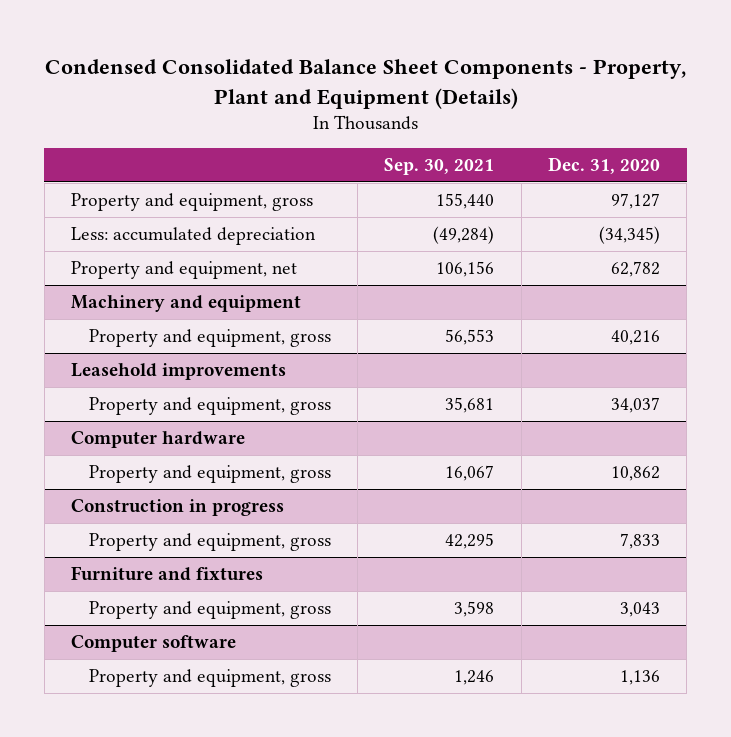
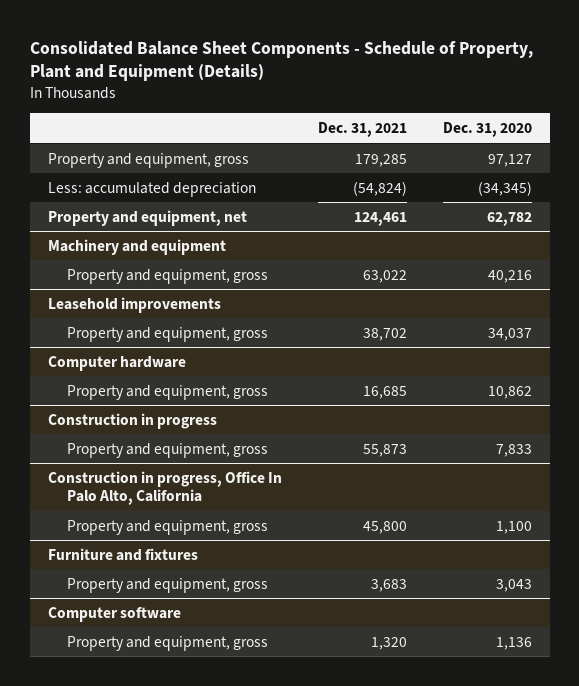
[44,58,686,109] Condensed Consolidated Balance Sheet Components - Property, Plant and Equipment (Details) -> [29,40,533,82] Consolidated Balance Sheet Components - Schedule of Property, Plant and Equipment (Details)
[384,158,495,176] Sep. 30, 2021 -> none
none -> [317,122,407,138] Dec. 31, 2021
none -> [47,470,282,506] Construction in progress, Office In Palo Alto, California
none -> [66,519,268,535] Property and equipment, gross

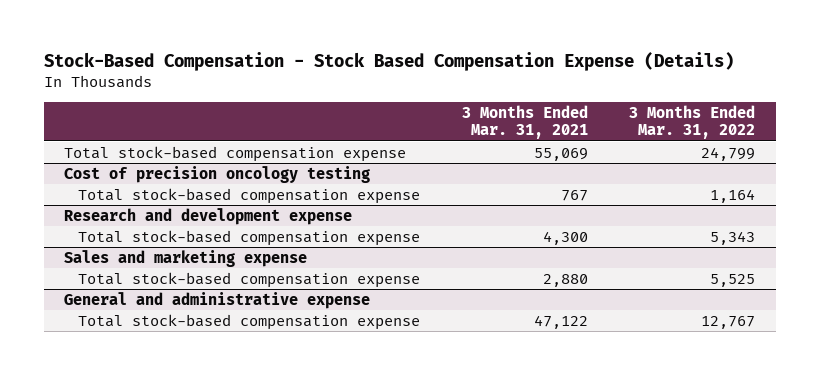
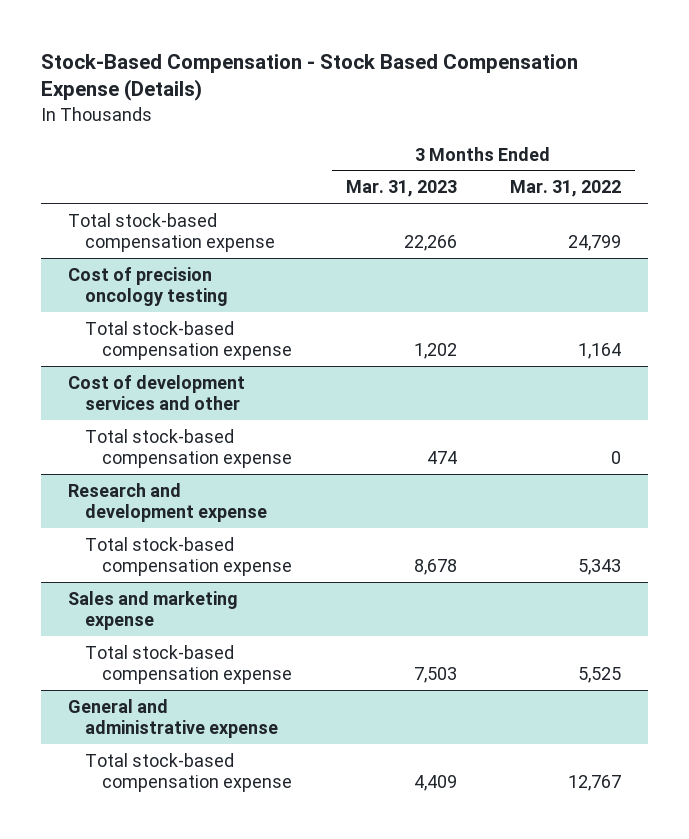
[461,104,588,140] 3 Months Ended Mar. 31, 2021 -> none
none -> [345,180,457,198] Mar. 31, 2023
none -> [67,374,245,411] Cost of development services and other
none -> [84,428,293,469] Total stock-based compensation expense

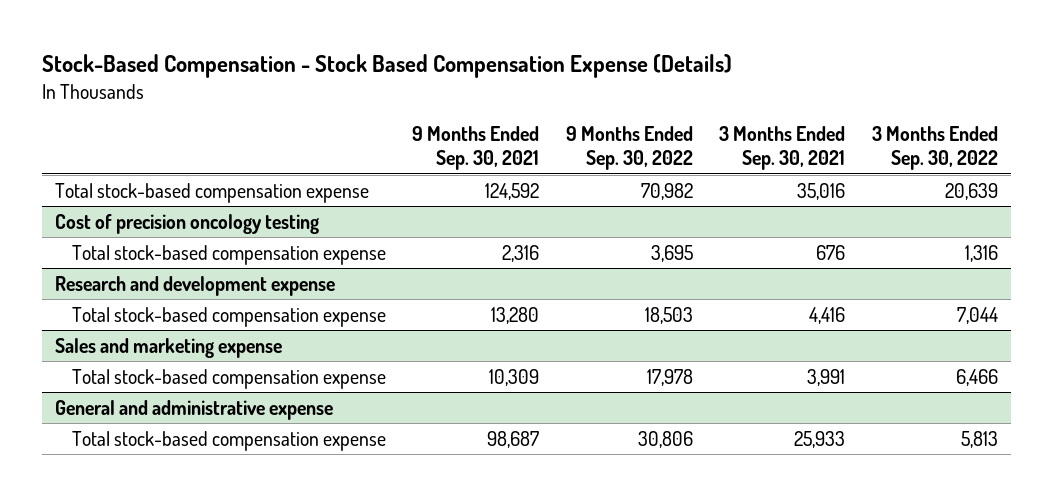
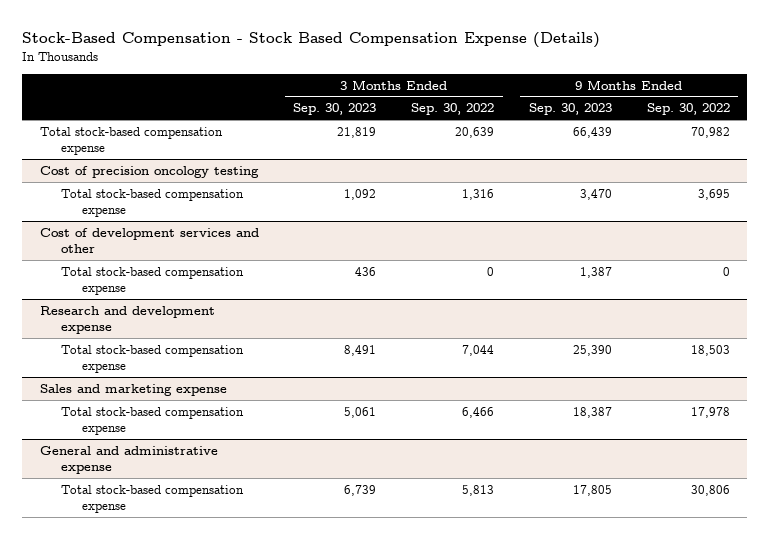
[412,126,540,171] 9 Months Ended Sep. 30, 2021 -> none
[719,126,846,171] 3 Months Ended Sep. 30, 2021 -> none
none -> [293,103,377,116] Sep. 30, 2023
none -> [528,103,612,116] Sep. 30, 2023
none -> [39,227,259,254] Cost of development services and other
none -> [60,266,244,296] Total stock-based compensation expense

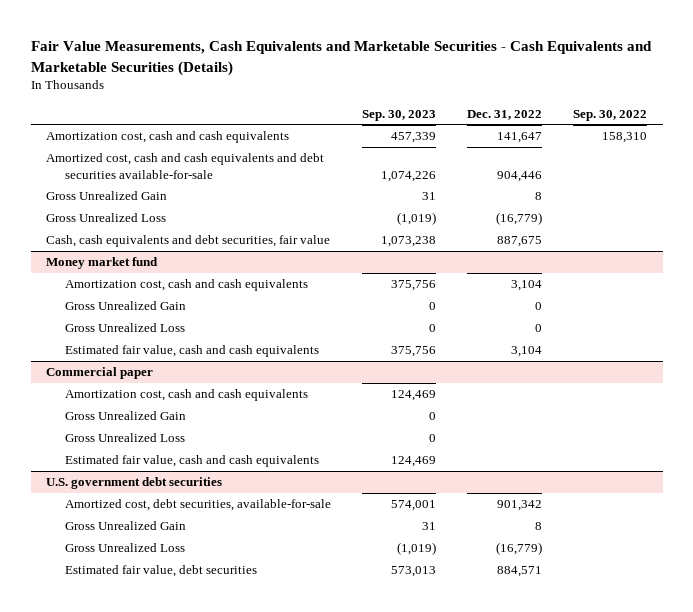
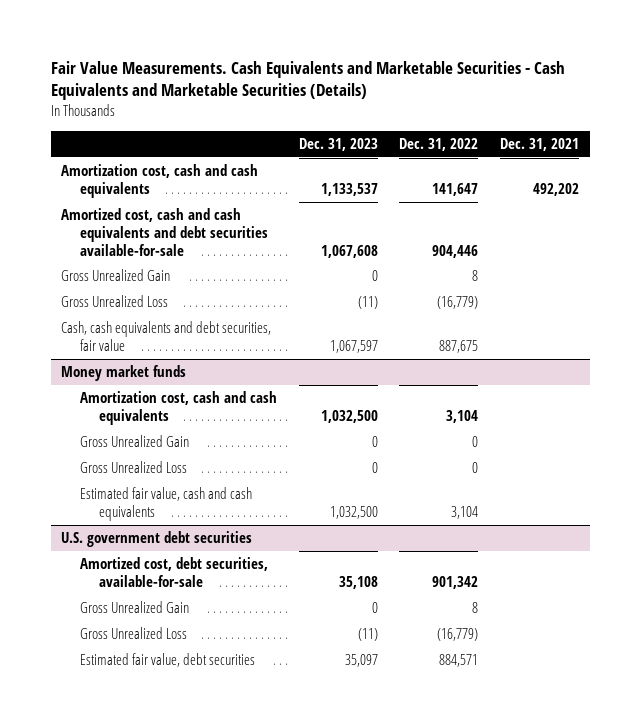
[30,41,652,76] Fair Value Measurements, Cash Equivalents and Marketable Securities - Cash Equivalents and Marketable Securities (Details) -> [50,60,565,101] Fair Value Measurements. Cash Equivalents and Marketable Securities - Cash Equivalents and Marketable Securities (Details)
[362,109,437,121] Sep. 30, 2023 -> none
[573,109,648,121] Sep. 30, 2022 -> none
none -> [298,138,378,152] Dec. 31, 2023
none -> [500,138,580,152] Dec. 31, 2021
[46,257,159,270] Money market fund -> [61,365,187,382] Money market funds
[46,367,154,380] Commercial paper -> none
[65,389,309,402] Amortization cost, cash and cash equivalents -> none
[65,411,187,421] Gross Unrealized Gain -> none
[65,433,186,443] Gross Unrealized Loss -> none
[65,455,320,468] Estimated fair value, cash and cash equivalents -> none

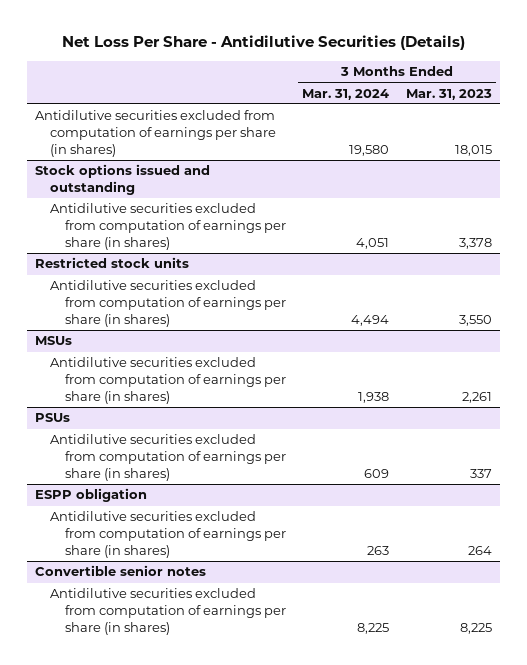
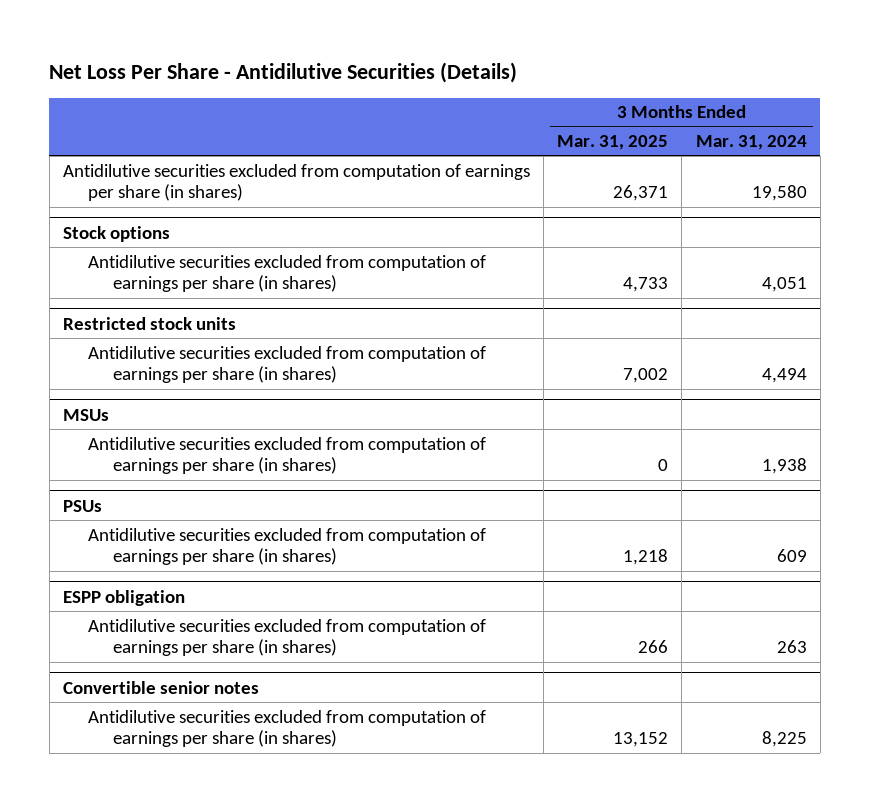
[405,88,492,100] Mar. 31, 2023 -> none
none -> [557,135,669,151] Mar. 31, 2025
[35,164,211,196] Stock options issued and outstanding -> [62,225,170,242] Stock options

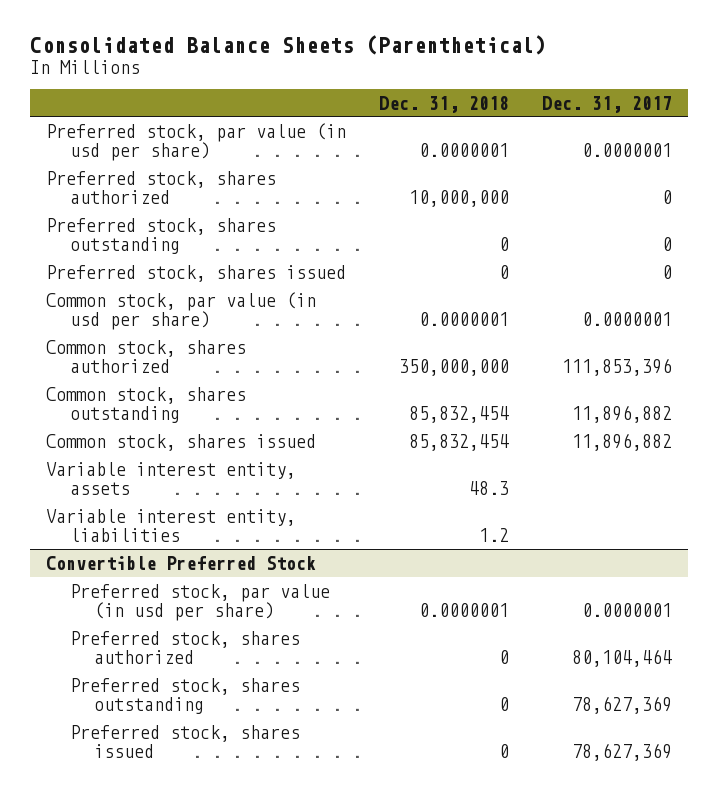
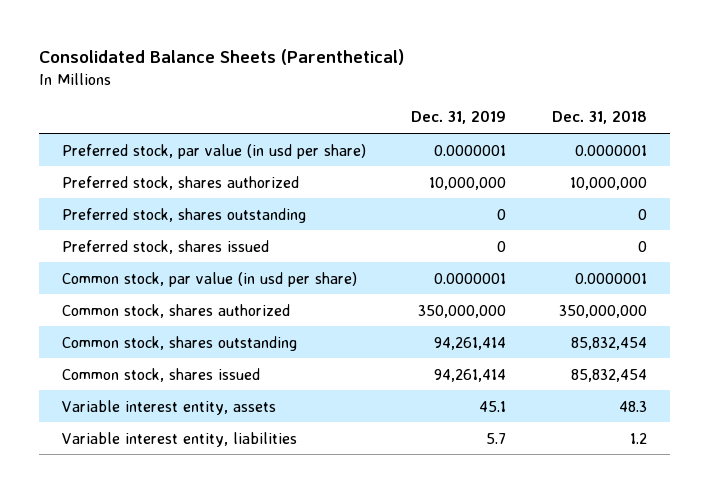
[541,95,672,113] Dec. 31, 2017 -> none
none -> [411,110,507,125] Dec. 31, 2019
[45,555,316,570] Convertible Preferred Stock -> none
[70,583,331,622] Preferred stock, par value (in usd per share) -> none
[70,630,301,665] Preferred stock, shares authorized -> none
[70,677,301,715] Preferred stock, shares outstanding -> none
[70,724,301,759] Preferred stock, shares issued -> none

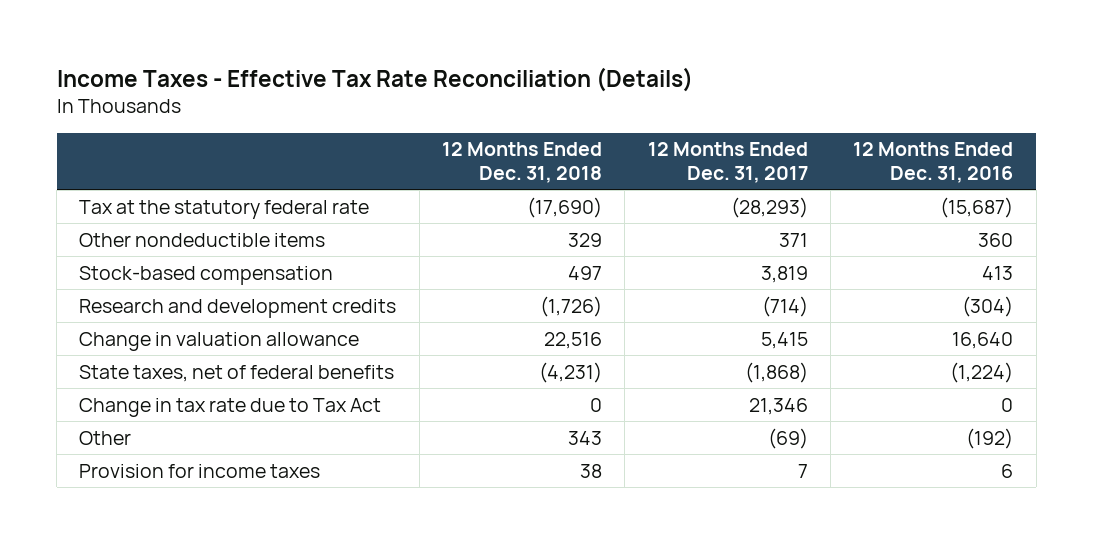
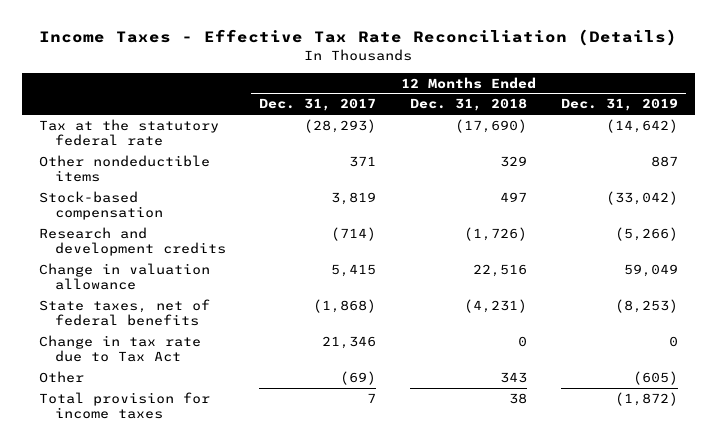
[853,142,1014,183] 12 Months Ended Dec. 31, 2016 -> none
none -> [560,98,678,112] Dec. 31, 2019
[79,463,321,478] Provision for income taxes -> [38,391,210,419] Total provision for income taxes

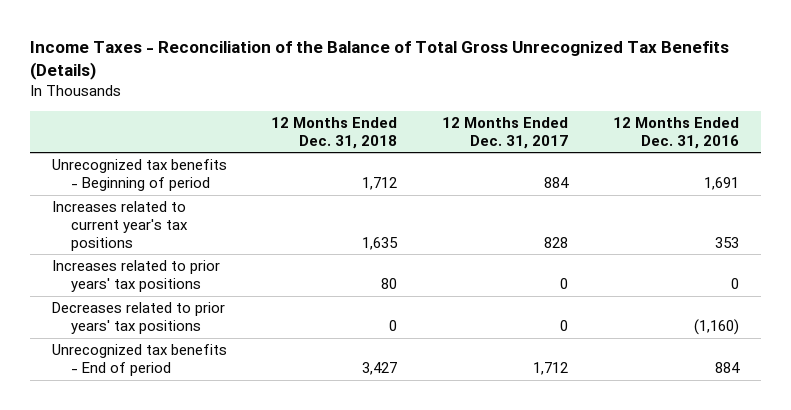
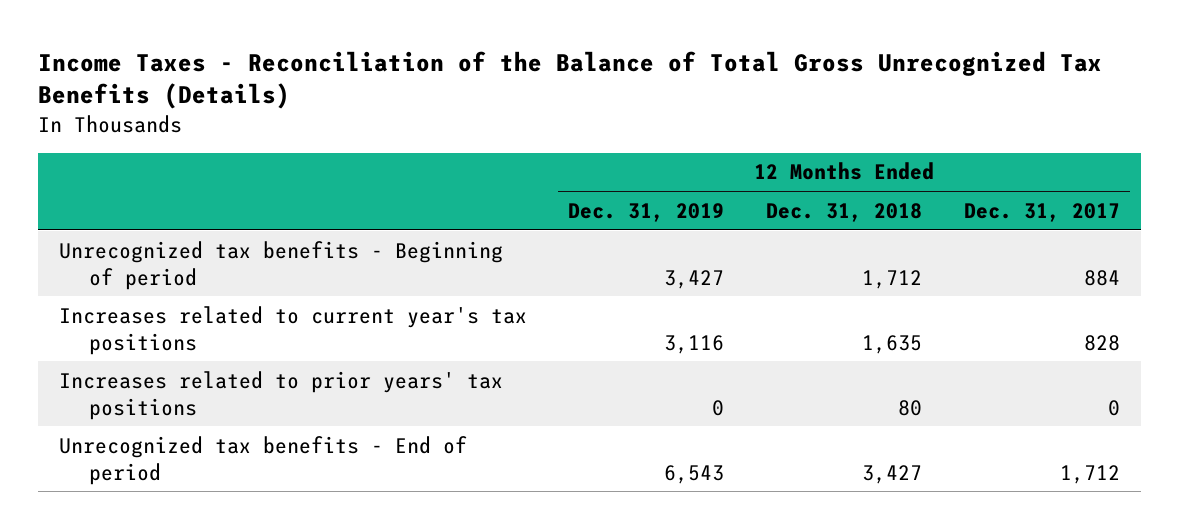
[612,116,739,149] 12 Months Ended Dec. 31, 2016 -> none
none -> [568,202,725,222] Dec. 31, 2019
[51,302,225,334] Decreases related to prior years' tax positions -> none

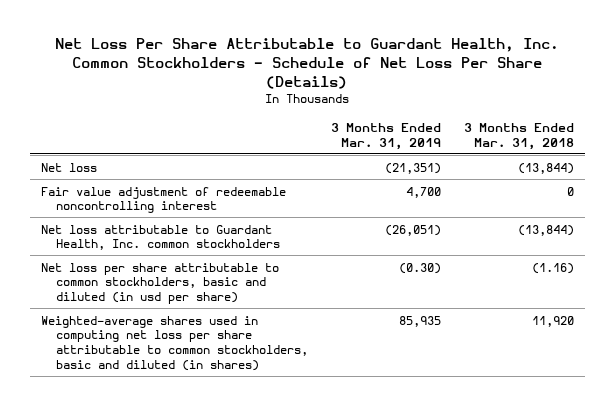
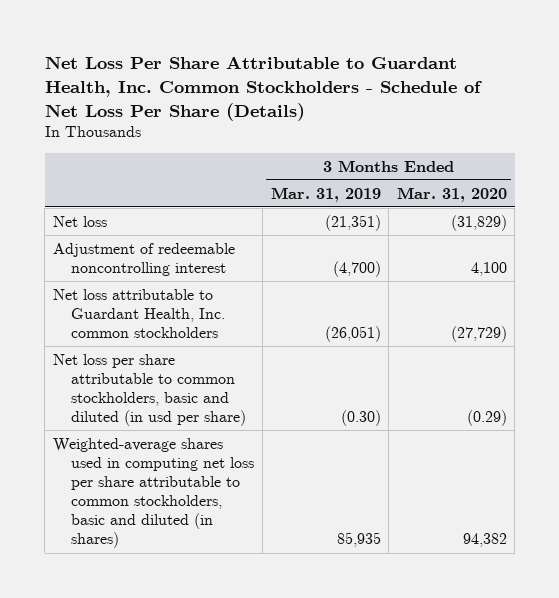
[463,122,574,150] 3 Months Ended Mar. 31, 2018 -> none
none -> [396,186,507,202] Mar. 31, 2020
[40,186,286,214] Fair value adjustment of redeemable noncontrolling interest -> [52,242,235,276] Adjustment of redeemable noncontrolling interest
[405,186,441,198] 4,700 -> [332,260,381,277] (4,700)

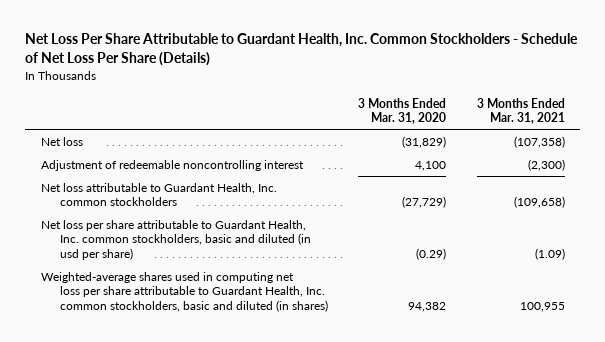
[270,186,381,202] Mar. 31, 2019 -> none
none -> [476,97,565,125] 3 Months Ended Mar. 31, 2021
[52,353,247,427] Net loss per share attributable to common stockholders, basic and diluted (in usd per share) -> [40,219,311,261] Net loss per share attributable to Guardant Health, Inc. common stockholders, basic and diluted (in usd per share)
[52,437,255,549] Weighted-average shares used in computing net loss per share attributable to common stockholders, basic and diluted (in shares) -> [40,271,328,313] Weighted-average shares used in computing net loss per share attributable to Guardant Health, Inc. common stockholders, basic and diluted (in shares)

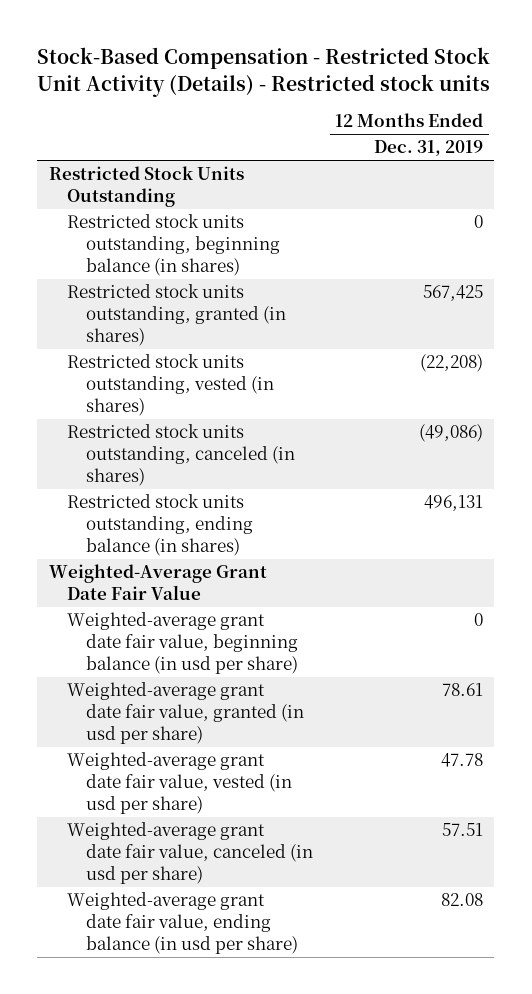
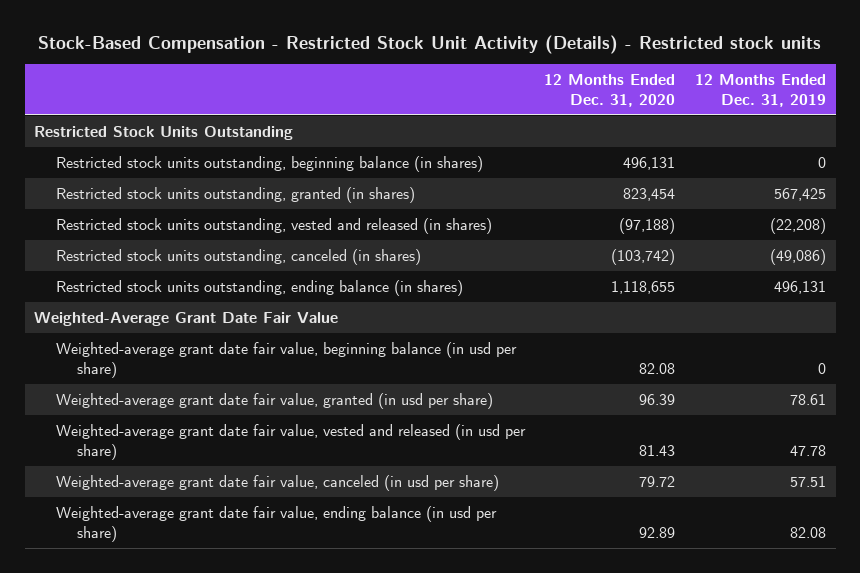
none -> [544,73,676,107] 12 Months Ended Dec. 31, 2020
[67,354,274,417] Restricted stock units outstanding, vested (in shares) -> [55,217,492,234] Restricted stock units outstanding, vested and released (in shares)
[67,752,292,815] Weighted-average grant date fair value, vested (in usd per share) -> [55,423,526,460] Weighted-average grant date fair value, vested and released (in usd per share)

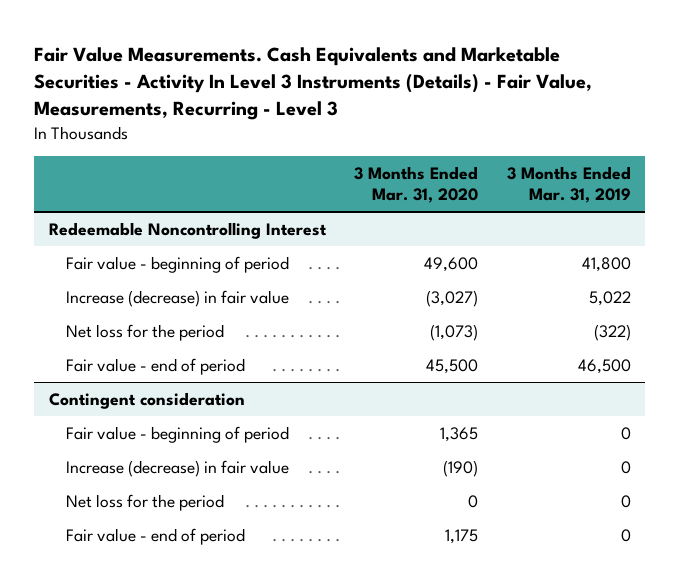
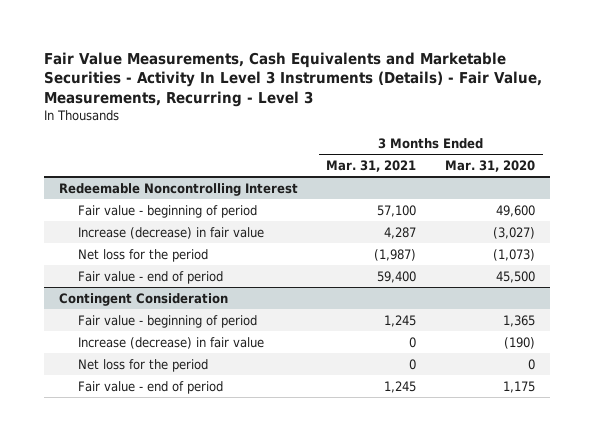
[34,47,593,121] Fair Value Measurements. Cash Equivalents and Marketable Securities - Activity In Level 3 Instruments (Details) - Fair Value, Measurements, Recurring - Level 3 -> [44,51,543,108] Fair Value Measurements, Cash Equivalents and Marketable Securities - Activity In Level 3 Instruments (Details) - Fair Value, Measurements, Recurring - Level 3
[506,166,631,204] 3 Months Ended Mar. 31, 2019 -> none
none -> [326,160,417,173] Mar. 31, 2021
[48,391,245,409] Contingent consideration -> [58,292,228,306] Contingent Consideration

